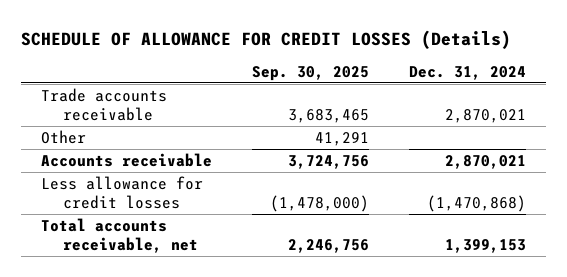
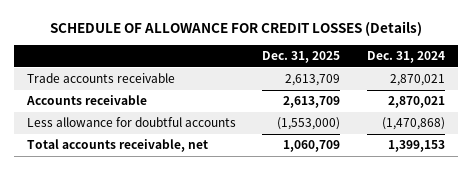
[252,65,370,81] Sep. 30, 2025 -> none
none -> [262,51,341,64] Dec. 31, 2025
[40,129,86,144] Other -> none
[40,175,203,209] Less allowance for credit losses -> [27,117,237,128] Less allowance for doubtful accounts

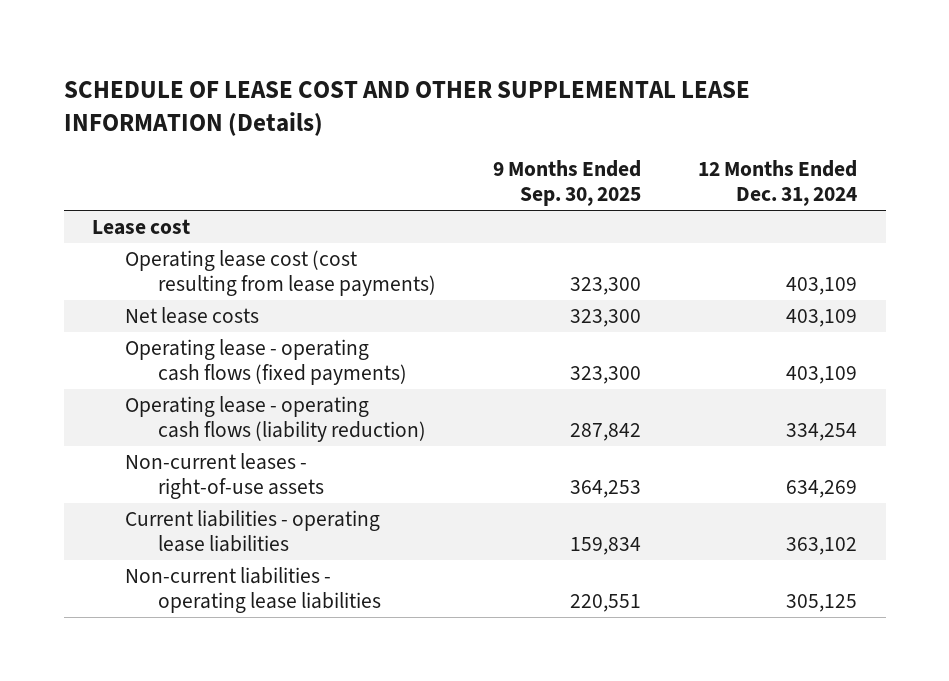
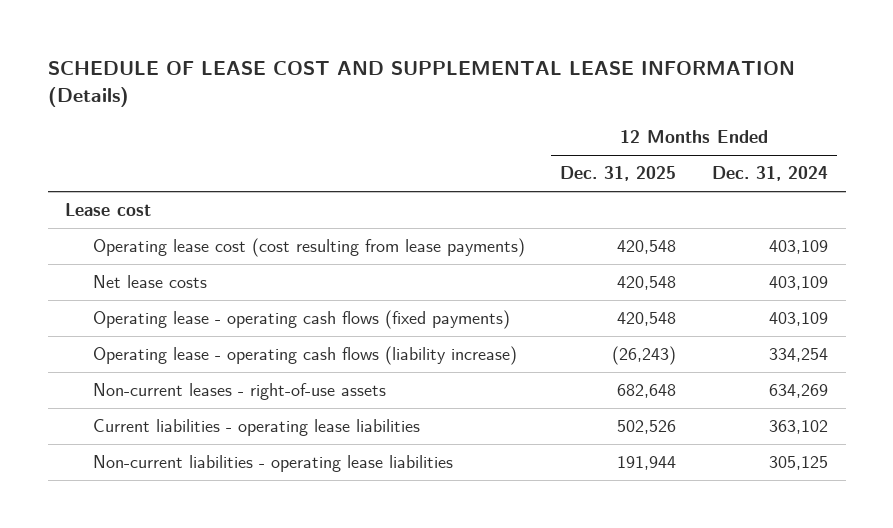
[63,80,750,137] SCHEDULE OF LEASE COST AND OTHER SUPPLEMENTAL LEASE INFORMATION (Details) -> [47,60,795,107] SCHEDULE OF LEASE COST AND SUPPLEMENTAL LEASE INFORMATION (Details)
[492,160,641,207] 9 Months Ended Sep. 30, 2025 -> none
none -> [560,166,677,182] Dec. 31, 2025
[125,396,426,443] Operating lease - operating cash flows (liability reduction) -> [92,346,517,366] Operating lease - operating cash flows (liability increase)

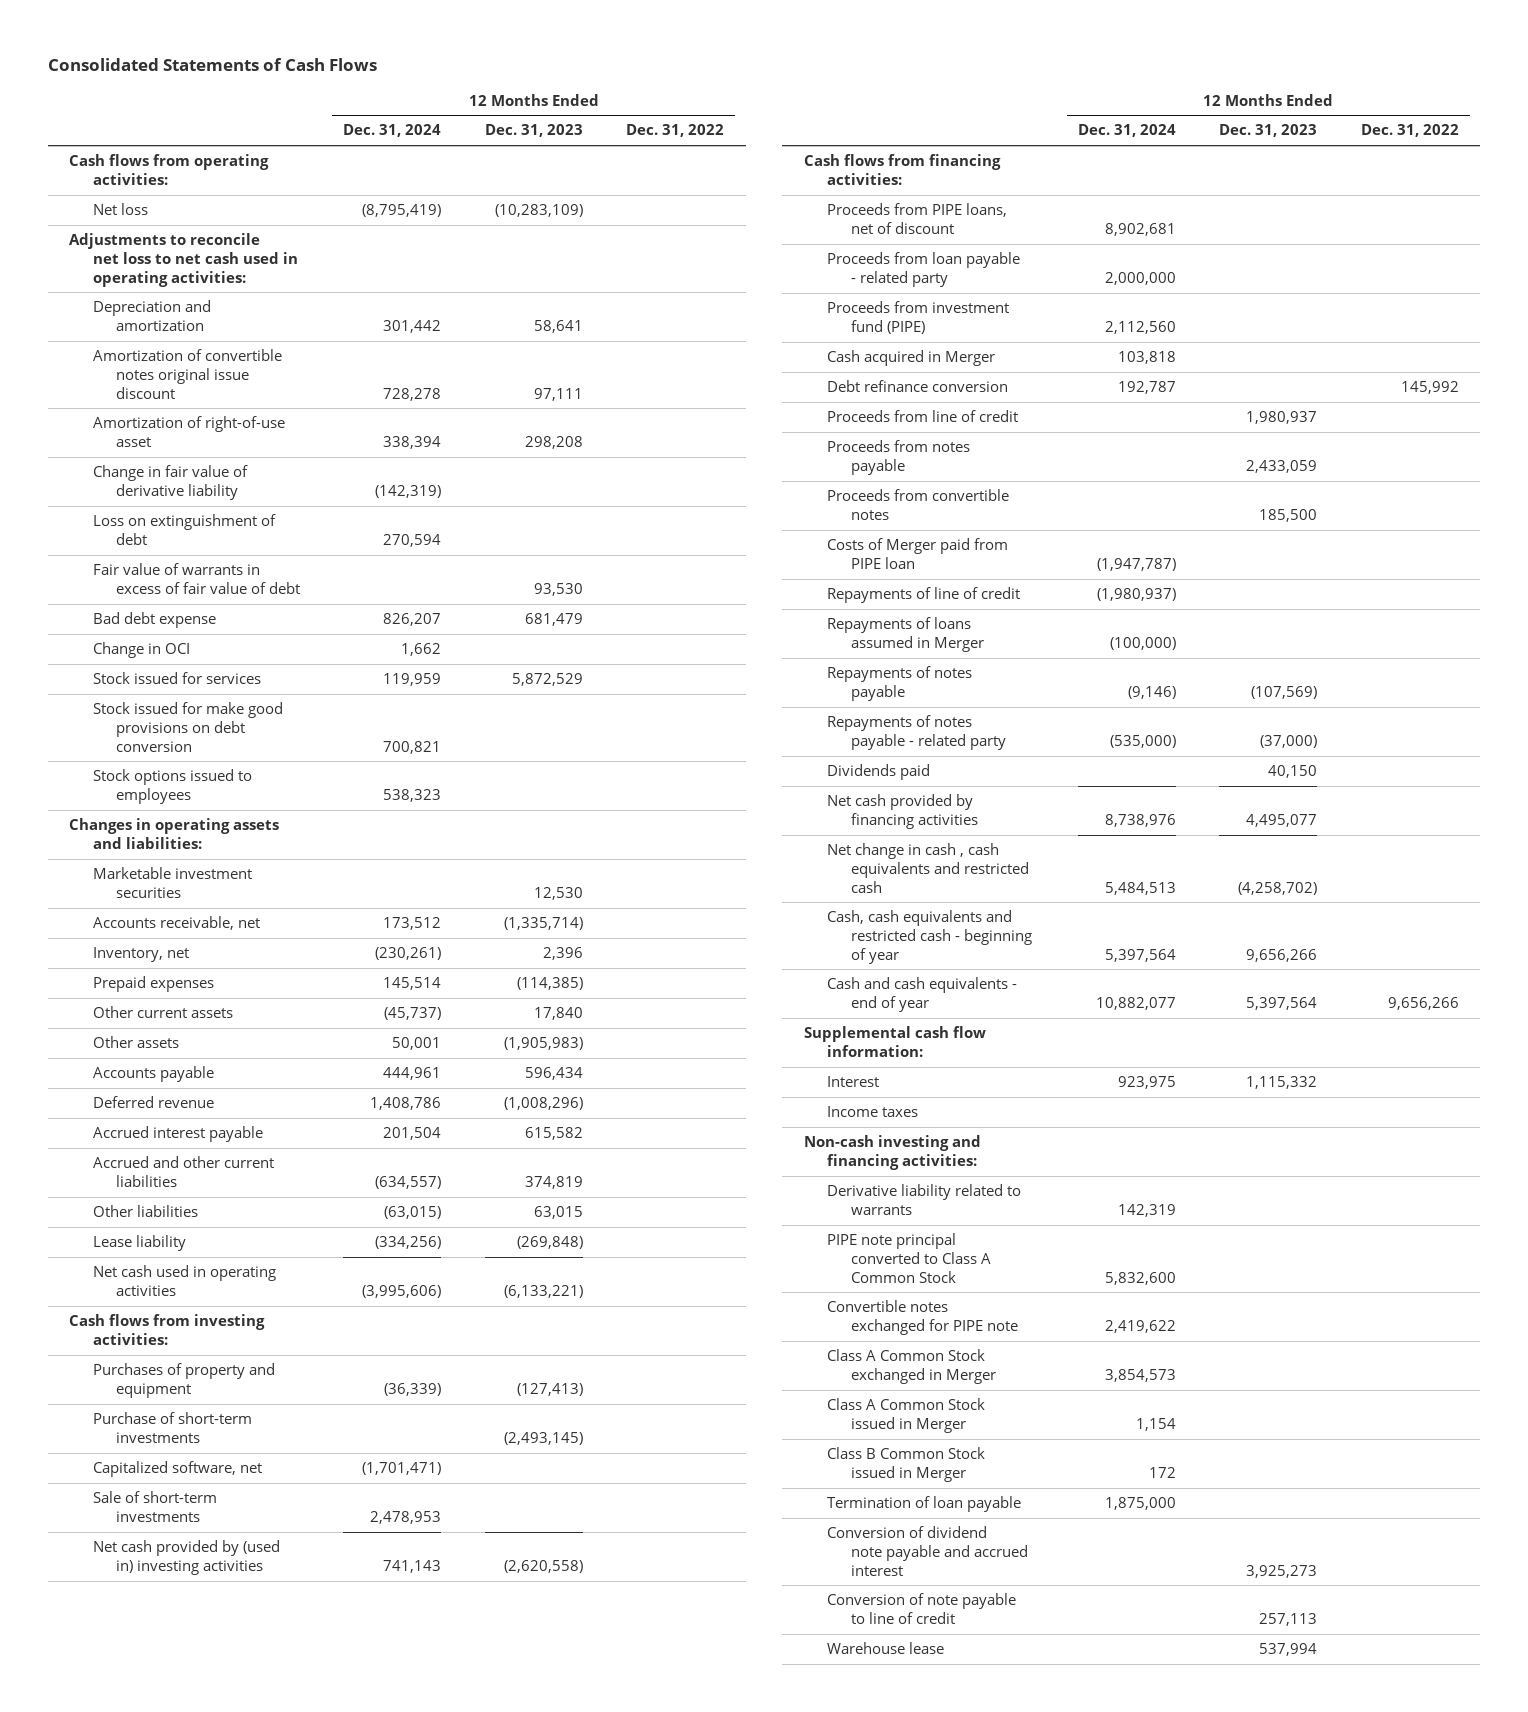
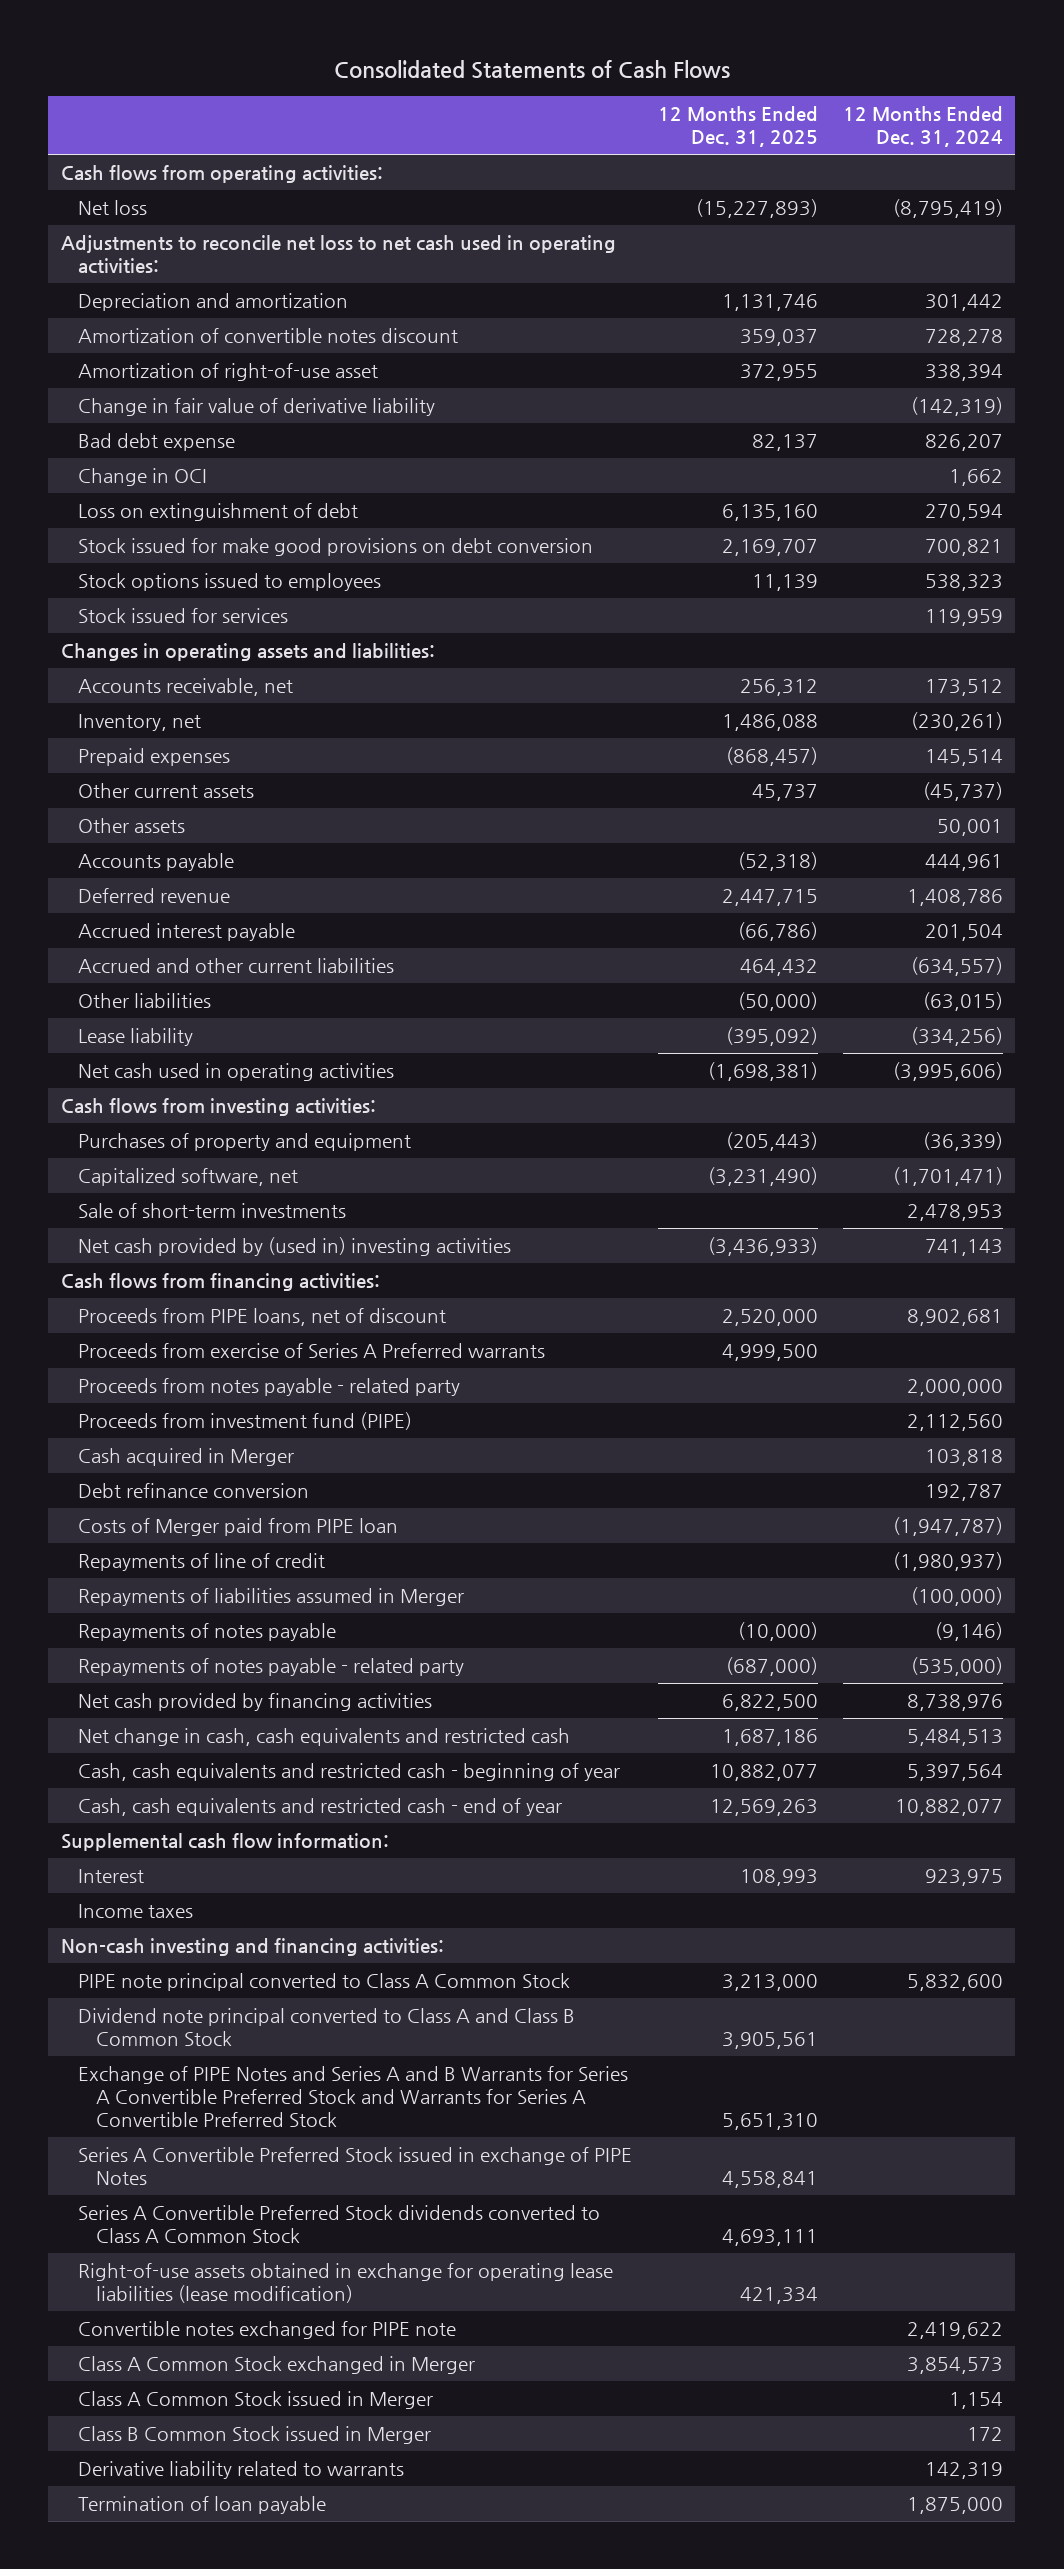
[484,124,583,138] Dec. 31, 2023 -> none
[625,124,724,138] Dec. 31, 2022 -> none
none -> [657,106,818,148] 12 Months Ended Dec. 31, 2025
[92,349,282,399] Amortization of convertible notes original issue discount -> [78,328,459,344] Amortization of convertible notes discount
[92,563,300,594] Fair value of warrants in excess of fair value of debt -> none
[92,514,276,545] Loss on extinguishment of debt -> [78,503,359,522] Loss on extinguishment of debt
[92,672,261,685] Stock issued for services -> [78,608,289,624] Stock issued for services
[92,867,252,898] Marketable investment securities -> none
[92,1412,252,1443] Purchase of short-term investments -> none
none -> [78,1343,546,1359] Proceeds from exercise of Series A Preferred warrants
[827,252,1021,287] Proceeds from loan payable - related party -> [78,1378,461,1397] Proceeds from notes payable - related party
[827,410,1019,423] Proceeds from line of credit -> none
[827,440,971,475] Proceeds from notes payable -> none
[827,489,1010,520] Proceeds from convertible notes -> none
[827,617,984,652] Repayments of loans assumed in Merger -> [78,1588,465,1607] Repayments of liabilities assumed in Merger
[827,764,931,781] Dividends paid -> none
[827,843,1029,893] Net change in cash , cash equivalents and restricted cash -> [78,1728,571,1747] Net change in cash, cash equivalents and restricted cash
[827,977,1018,1012] Cash and cash equivalents - end of year -> [78,1798,563,1817] Cash, cash equivalents and restricted cash - end of year
none -> [78,2008,576,2047] Dividend note principal converted to Class A and Class B Common Stock
none -> [78,2066,629,2128] Exchange of PIPE Notes and Series A and B Warrants for Series A Convertible Preferred Stock and Warrants for Series A Convertible Preferred Stock
none -> [78,2147,633,2186] Series A Convertible Preferred Stock issued in exchange of PIPE Notes
none -> [78,2205,601,2244] Series A Convertible Preferred Stock dividends converted to Class A Common Stock
none -> [78,2263,614,2304] Right-of-use assets obtained in exchange for operating lease liabilities (lease modification)
[827,1184,1022,1215] Derivative liability related to warrants -> [78,2461,405,2480] Derivative liability related to warrants
[827,1526,1028,1576] Conversion of dividend note payable and accrued interest -> none
[827,1593,1017,1624] Conversion of note payable to line of credit -> none
[827,1642,945,1655] Warehouse lease -> none

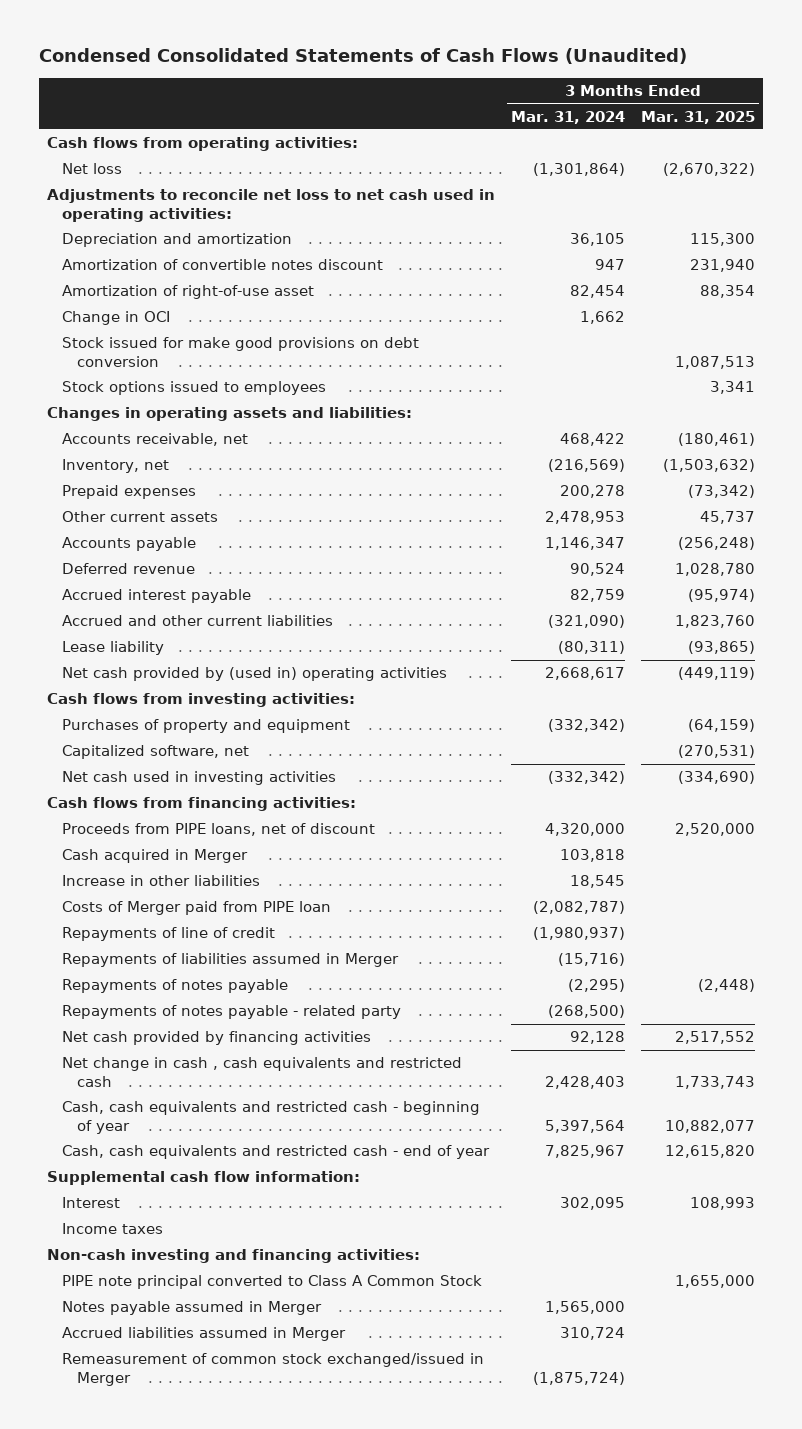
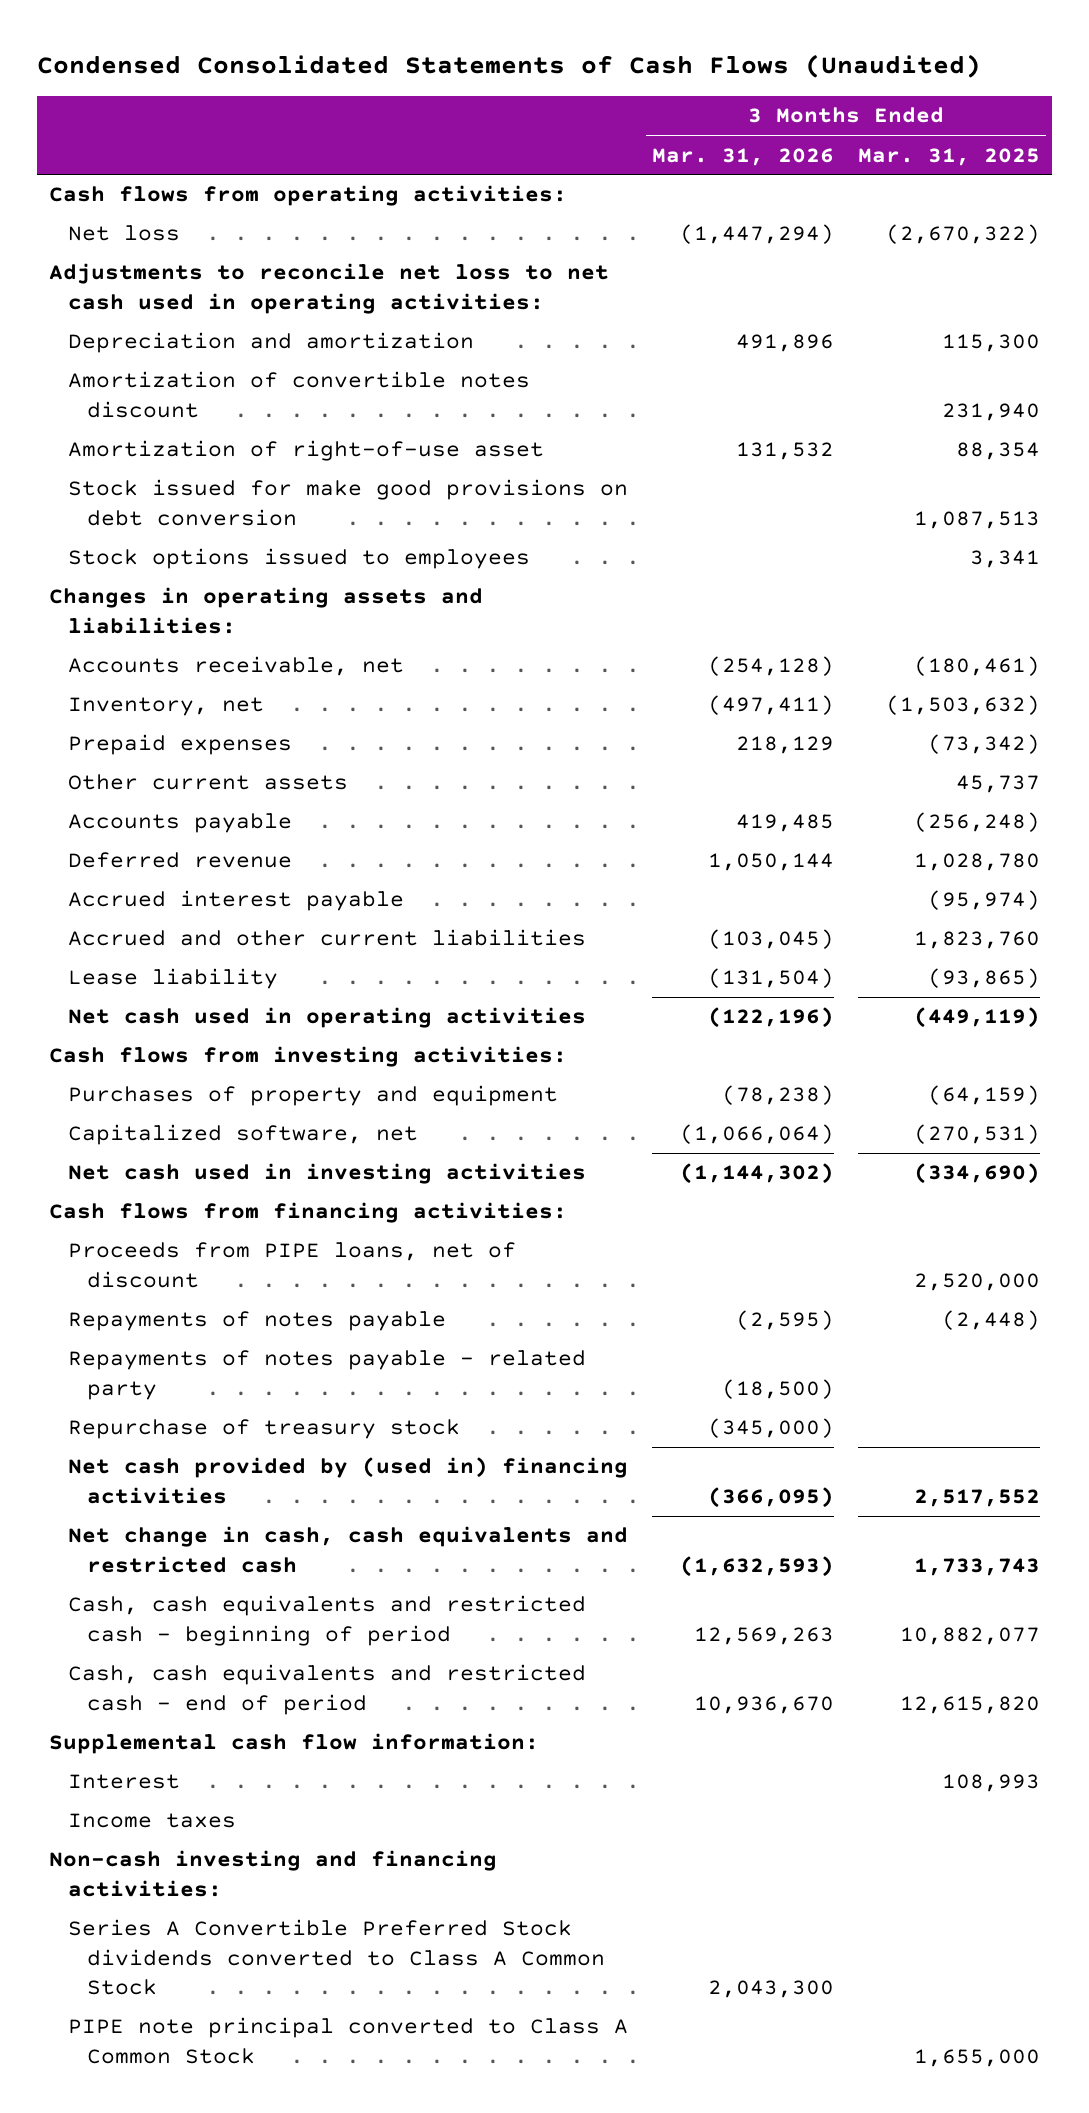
[511,110,626,124] Mar. 31, 2024 -> none
none -> [651,147,834,166] Mar. 31, 2026
[61,311,170,326] Change in OCI -> none
[61,667,447,682] Net cash provided by (used in) operating activities -> [67,1007,586,1029] Net cash used in operating activities
[61,849,248,864] Cash acquired in Merger -> none
[61,875,260,887] Increase in other liabilities -> none
[61,901,331,916] Costs of Merger paid from PIPE loan -> none
[61,927,275,942] Repayments of line of credit -> none
[61,953,399,968] Repayments of liabilities assumed in Merger -> none
none -> [67,1419,460,1440] Repurchase of treasury stock
[61,1031,371,1046] Net cash provided by financing activities -> [67,1457,628,1504] Net cash provided by (used in) financing activities
[61,1057,462,1087] Net change in cash , cash equivalents and restricted cash -> [67,1526,628,1573] Net change in cash, cash equivalents and restricted cash
[61,1101,480,1134] Cash, cash equivalents and restricted cash - beginning of year -> [67,1595,586,1646] Cash, cash equivalents and restricted cash - beginning of period
[61,1145,490,1160] Cash, cash equivalents and restricted cash - end of year -> [67,1664,586,1715] Cash, cash equivalents and restricted cash - end of period
none -> [67,1919,605,1996] Series A Convertible Preferred Stock dividends converted to Class A Common Stock
[61,1301,322,1316] Notes payable assumed in Merger -> none
[61,1327,346,1342] Accrued liabilities assumed in Merger -> none
[61,1353,484,1386] Remeasurement of common stock exchanged/issued in Merger -> none

